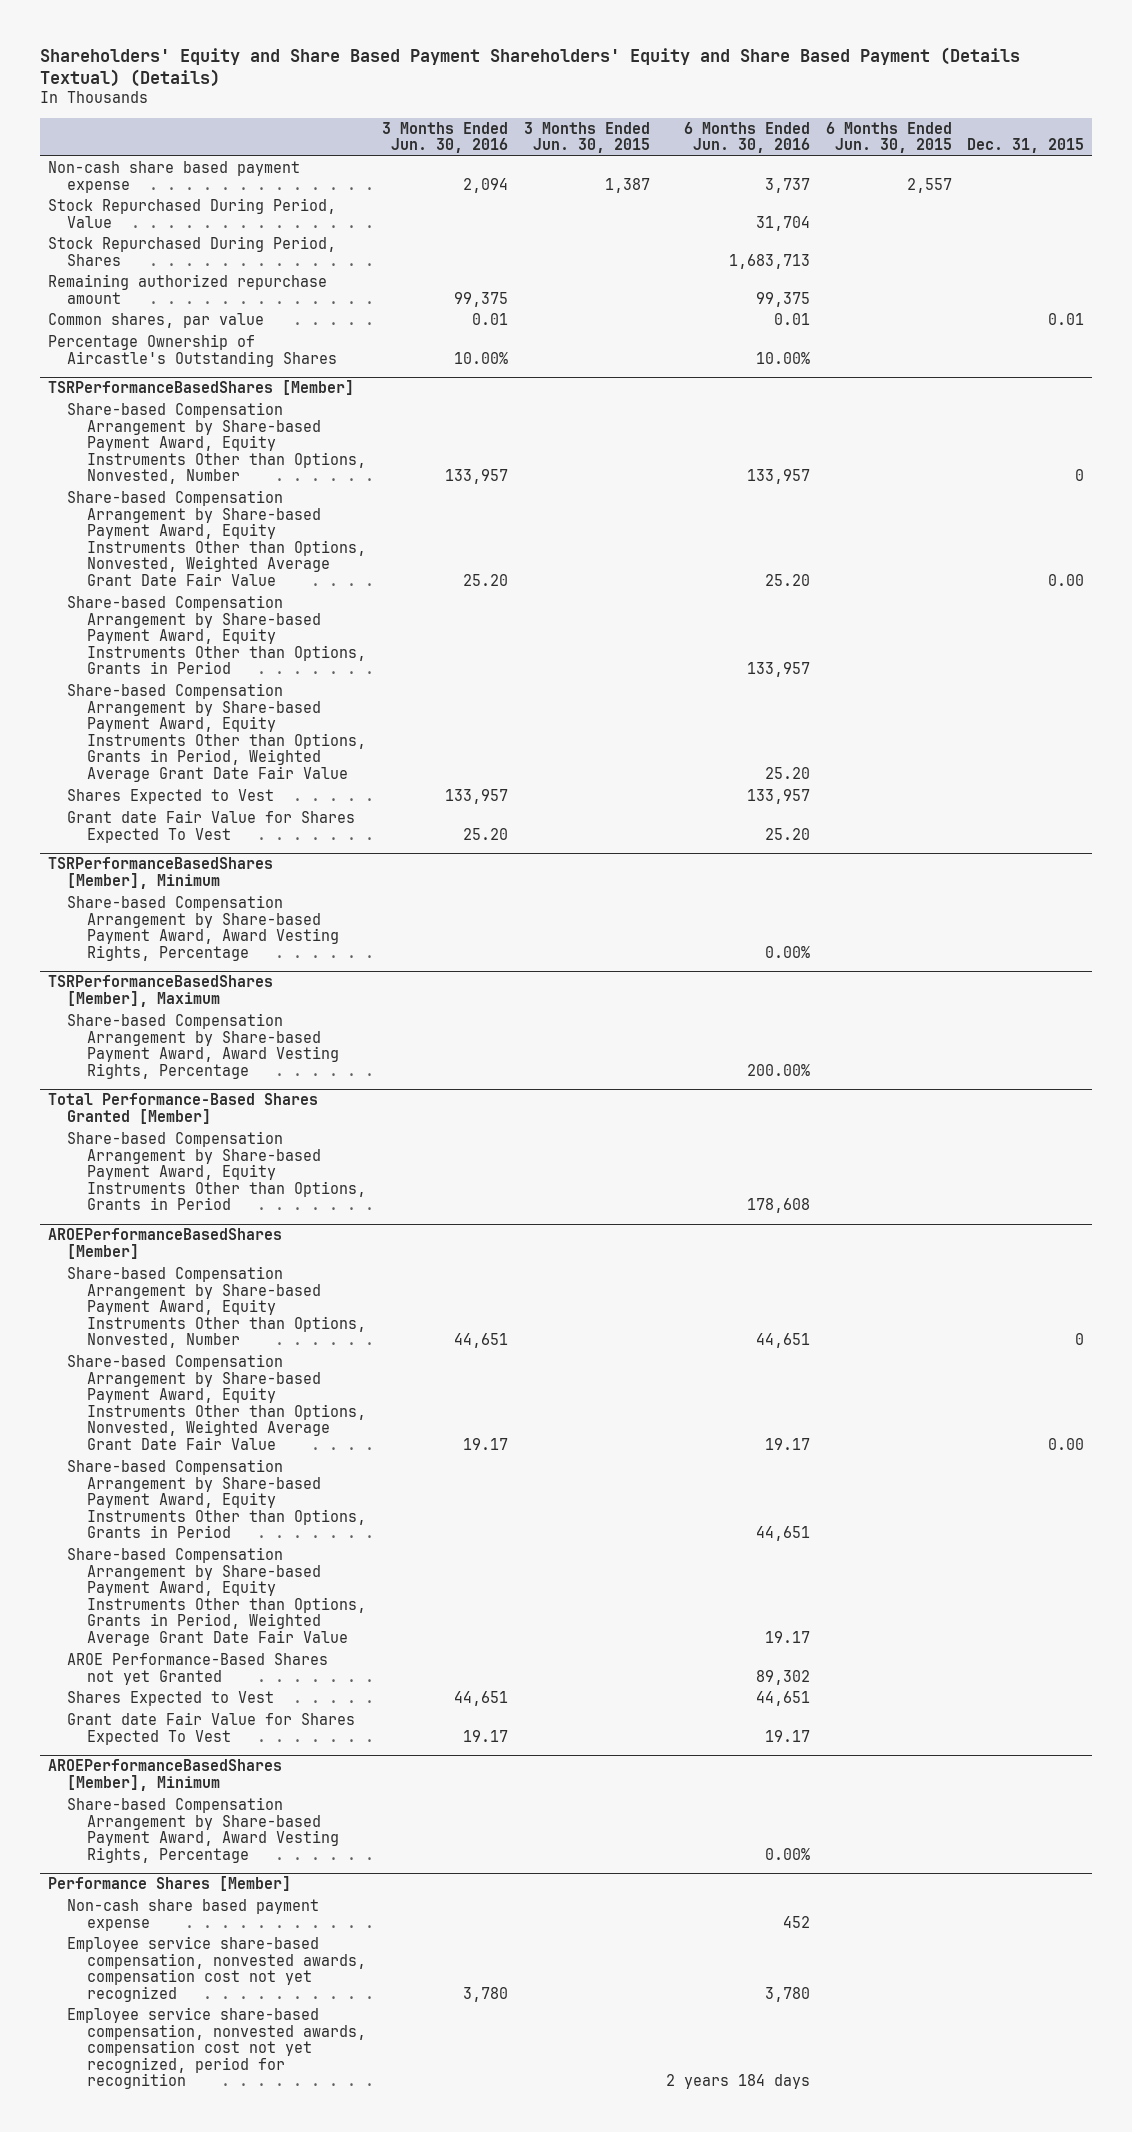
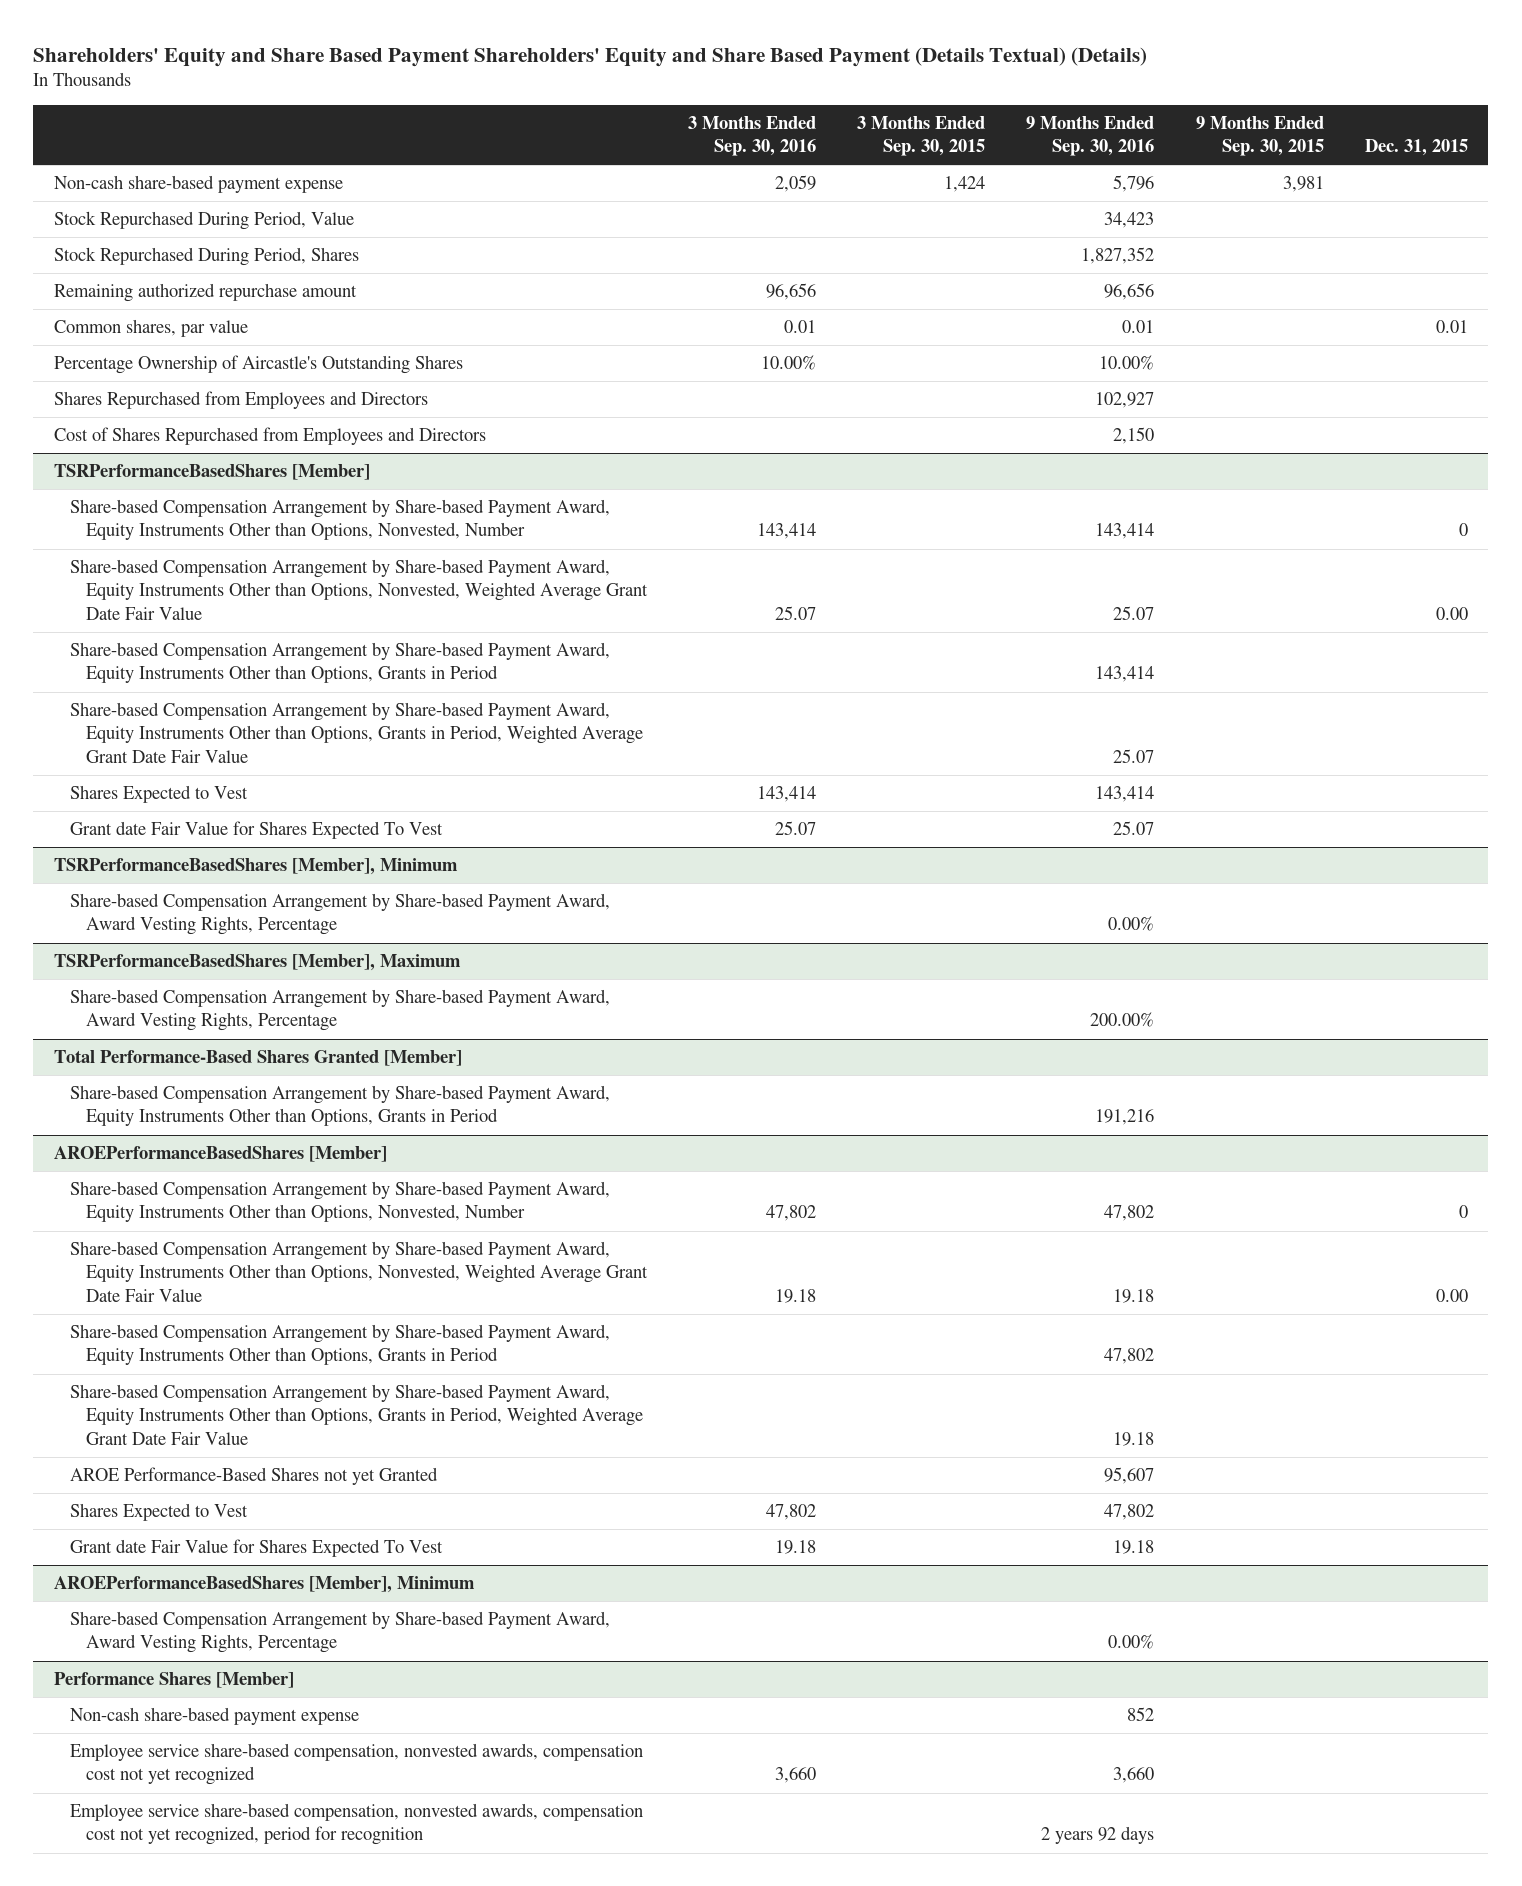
[381,121,508,154] 3 Months Ended Jun. 30, 2016 -> none
[523,121,650,154] 3 Months Ended Jun. 30, 2015 -> none
[683,121,810,154] 6 Months Ended Jun. 30, 2016 -> none
[825,121,952,154] 6 Months Ended Jun. 30, 2015 -> none
none -> [687,116,816,157] 3 Months Ended Sep. 30, 2016
none -> [857,116,986,157] 3 Months Ended Sep. 30, 2015
none -> [1026,116,1155,157] 9 Months Ended Sep. 30, 2016
none -> [1195,116,1324,157] 9 Months Ended Sep. 30, 2015
[47,160,300,193] Non-cash share based payment expense -> [53,175,343,194] Non-cash share-based payment expense
none -> [53,391,428,410] Shares Repurchased from Employees and Directors
none -> [53,427,486,446] Cost of Shares Repurchased from Employees and Directors
[67,1898,320,1931] Non-cash share based payment expense -> [69,1707,359,1726] Non-cash share-based payment expense

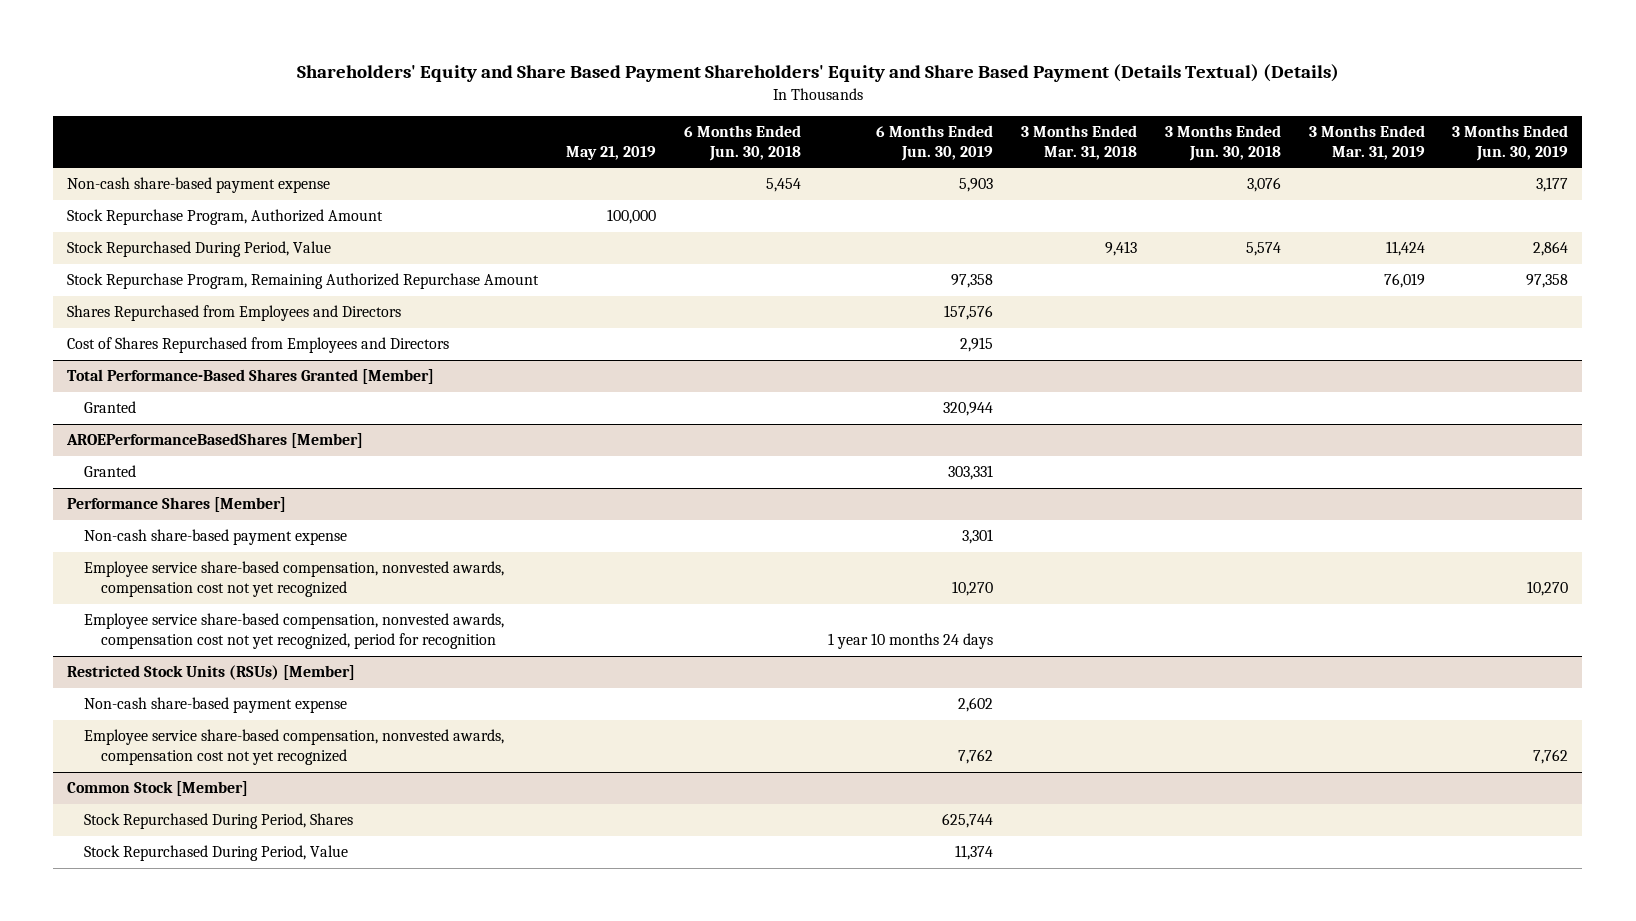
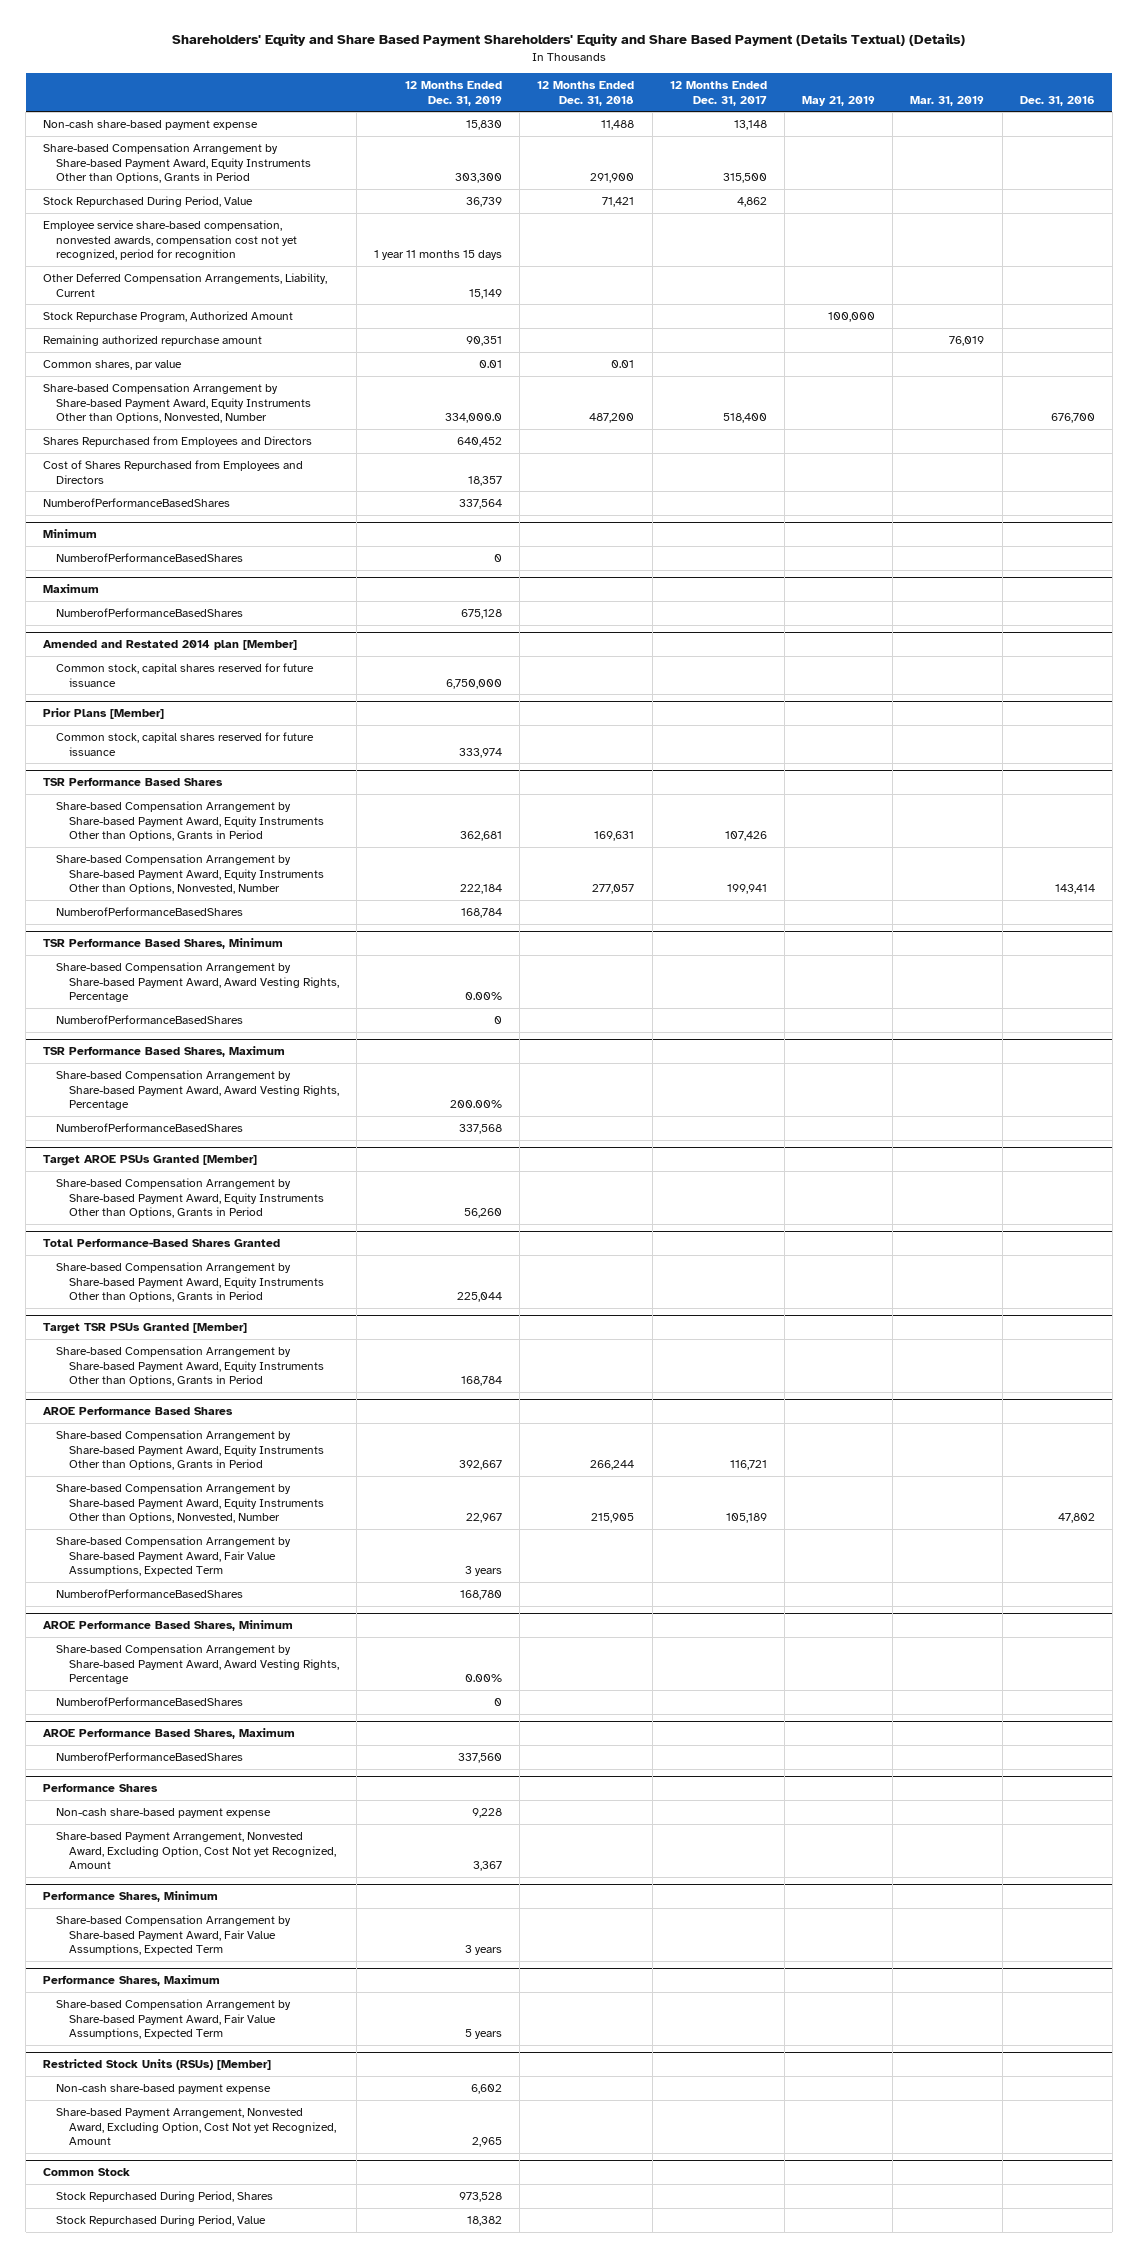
[683,124,801,161] 6 Months Ended Jun. 30, 2018 -> none
[876,124,994,161] 6 Months Ended Jun. 30, 2019 -> none
[1021,124,1138,160] 3 Months Ended Mar. 31, 2018 -> none
[1164,124,1281,161] 3 Months Ended Jun. 30, 2018 -> none
[1308,124,1425,160] 3 Months Ended Mar. 31, 2019 -> none
[1452,124,1569,161] 3 Months Ended Jun. 30, 2019 -> none
none -> [405,81,503,106] 12 Months Ended Dec. 31, 2019
none -> [537,81,635,106] 12 Months Ended Dec. 31, 2018
none -> [669,81,767,106] 12 Months Ended Dec. 31, 2017
none -> [910,95,985,106] Mar. 31, 2019
none -> [1019,95,1095,106] Dec. 31, 2016
none -> [43,143,311,183] Share-based Compensation Arrangement by Share-based Payment Award, Equity Instruments Other than Options, Grants in Period
none -> [43,220,297,260] Employee service share-based compensation, nonvested awards, compensation cost not yet recognized, period for recognition
none -> [43,273,328,297] Other Deferred Compensation Arrangements, Liability, Current
[67,209,384,226] Stock Repurchase Program, Authorized Amount -> [43,311,294,323] Stock Repurchase Program, Authorized Amount
[67,273,540,290] Stock Repurchase Program, Remaining Authorized Repurchase Amount -> [43,335,263,347] Remaining authorized repurchase amount
none -> [43,360,183,371] Common shares, par value
none -> [43,383,311,423] Share-based Compensation Arrangement by Share-based Payment Award, Equity Instruments Other than Options, Nonvested, Number
none -> [43,498,231,508] NumberofPerformanceBasedShares
none -> [43,529,98,539] Minimum
none -> [55,553,243,563] NumberofPerformanceBasedShares
none -> [43,584,100,594] Maximum
none -> [55,608,243,618] NumberofPerformanceBasedShares
none -> [43,640,298,651] Amended and Restated 2014 plan [Member]
none -> [55,663,314,687] Common stock, capital shares reserved for future issuance
none -> [43,708,165,720] Prior Plans [Member]
none -> [55,732,314,756] Common stock, capital shares reserved for future issuance
none -> [43,777,224,787] TSR Performance Based Shares
none -> [55,801,324,841] Share-based Compensation Arrangement by Share-based Payment Award, Equity Instruments Other than Options, Grants in Period
none -> [55,854,324,894] Share-based Compensation Arrangement by Share-based Payment Award, Equity Instruments Other than Options, Nonvested, Number
none -> [55,907,243,917] NumberofPerformanceBasedShares
none -> [43,938,284,950] TSR Performance Based Shares, Minimum
none -> [55,962,339,1002] Share-based Compensation Arrangement by Share-based Payment Award, Award Vesting Rights, Percentage
none -> [55,1015,243,1025] NumberofPerformanceBasedShares
none -> [43,1046,286,1058] TSR Performance Based Shares, Maximum
none -> [55,1070,339,1110] Share-based Compensation Arrangement by Share-based Payment Award, Award Vesting Rights, Percentage
none -> [55,1123,243,1133] NumberofPerformanceBasedShares
none -> [43,1155,258,1167] Target AROE PSUs Granted [Member]
none -> [55,1178,324,1218] Share-based Compensation Arrangement by Share-based Payment Award, Equity Instruments Other than Options, Grants in Period
[67,369,435,385] Total Performance-Based Shares Granted [Member] -> [43,1238,281,1248] Total Performance-Based Shares Granted
[84,401,137,414] Granted -> [55,1262,324,1302] Share-based Compensation Arrangement by Share-based Payment Award, Equity Instruments Other than Options, Grants in Period
none -> [43,1323,248,1335] Target TSR PSUs Granted [Member]
none -> [55,1346,324,1386] Share-based Compensation Arrangement by Share-based Payment Award, Equity Instruments Other than Options, Grants in Period
[66,433,364,449] AROEPerformanceBasedShares [Member] -> [43,1406,234,1416] AROE Performance Based Shares
[84,465,137,478] Granted -> [55,1430,324,1470] Share-based Compensation Arrangement by Share-based Payment Award, Equity Instruments Other than Options, Grants in Period
none -> [55,1483,324,1523] Share-based Compensation Arrangement by Share-based Payment Award, Equity Instruments Other than Options, Nonvested, Number
none -> [55,1536,291,1576] Share-based Compensation Arrangement by Share-based Payment Award, Fair Value Assumptions, Expected Term
none -> [55,1589,243,1599] NumberofPerformanceBasedShares
none -> [43,1620,294,1632] AROE Performance Based Shares, Minimum
none -> [55,1644,339,1684] Share-based Compensation Arrangement by Share-based Payment Award, Award Vesting Rights, Percentage
none -> [55,1697,243,1707] NumberofPerformanceBasedShares
none -> [43,1728,296,1740] AROE Performance Based Shares, Maximum
none -> [55,1752,243,1762] NumberofPerformanceBasedShares
[67,497,287,513] Performance Shares [Member] -> [43,1783,159,1793] Performance Shares
[84,613,505,650] Employee service share-based compensation, nonvested awards, compensation cost not yet recognized, period for recognition -> none
[84,561,505,598] Employee service share-based compensation, nonvested awards, compensation cost not yet recognized -> [55,1832,336,1869] Share-based Payment Arrangement, Nonvested Award, Excluding Option, Cost Not yet Recognized, Amount
none -> [43,1891,219,1903] Performance Shares, Minimum
none -> [55,1915,291,1955] Share-based Compensation Arrangement by Share-based Payment Award, Fair Value Assumptions, Expected Term
none -> [43,1975,221,1987] Performance Shares, Maximum
none -> [55,1999,291,2039] Share-based Compensation Arrangement by Share-based Payment Award, Fair Value Assumptions, Expected Term
[84,729,505,766] Employee service share-based compensation, nonvested awards, compensation cost not yet recognized -> [55,2108,336,2145] Share-based Payment Arrangement, Nonvested Award, Excluding Option, Cost Not yet Recognized, Amount
[67,781,249,797] Common Stock [Member] -> [43,2168,131,2177] Common Stock

